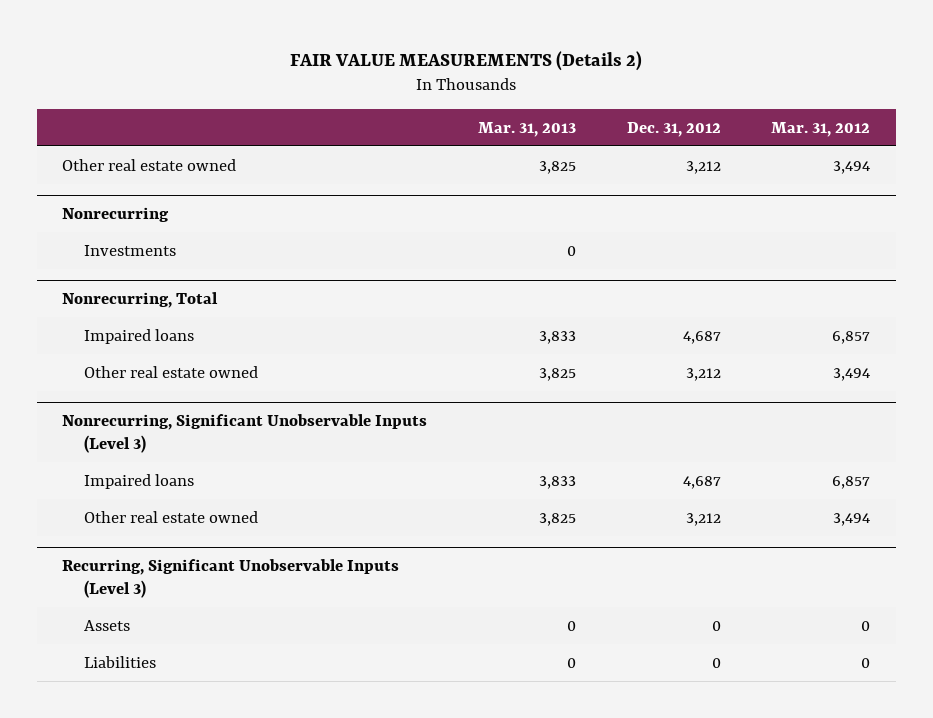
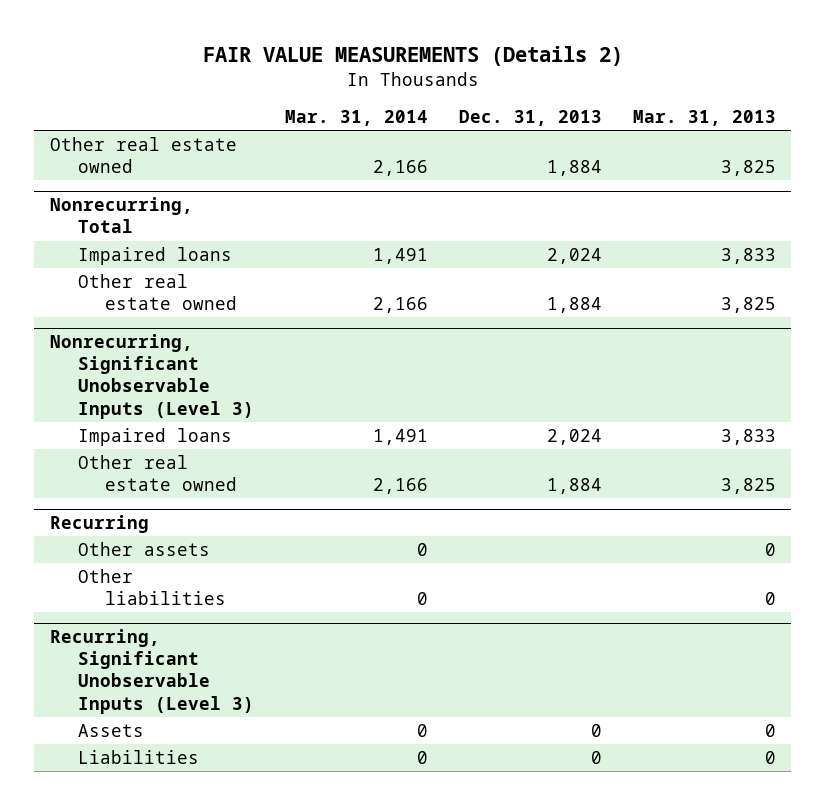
[626,121,721,137] Dec. 31, 2012 -> none
[771,121,871,137] Mar. 31, 2012 -> none
none -> [284,110,428,127] Mar. 31, 2014
none -> [458,110,602,127] Dec. 31, 2013
[62,207,170,223] Nonrecurring -> none
[83,244,176,256] Investments -> none
none -> [49,515,149,534] Recurring
none -> [77,541,210,556] Other assets
none -> [77,568,227,606] Other liabilities

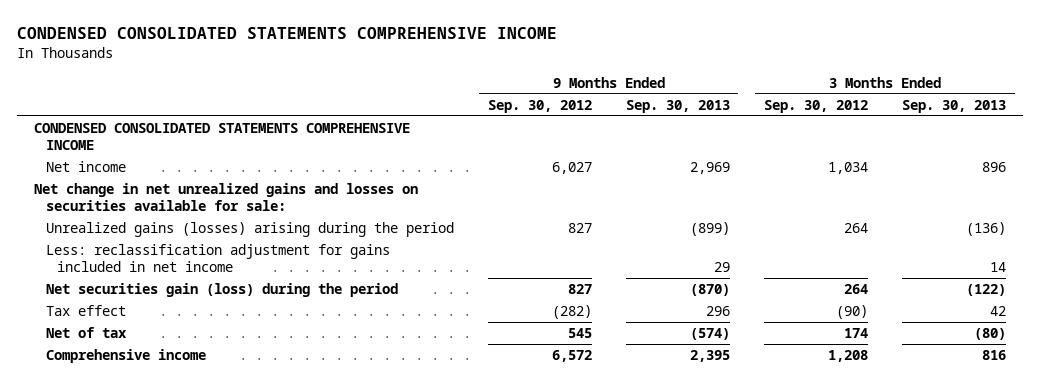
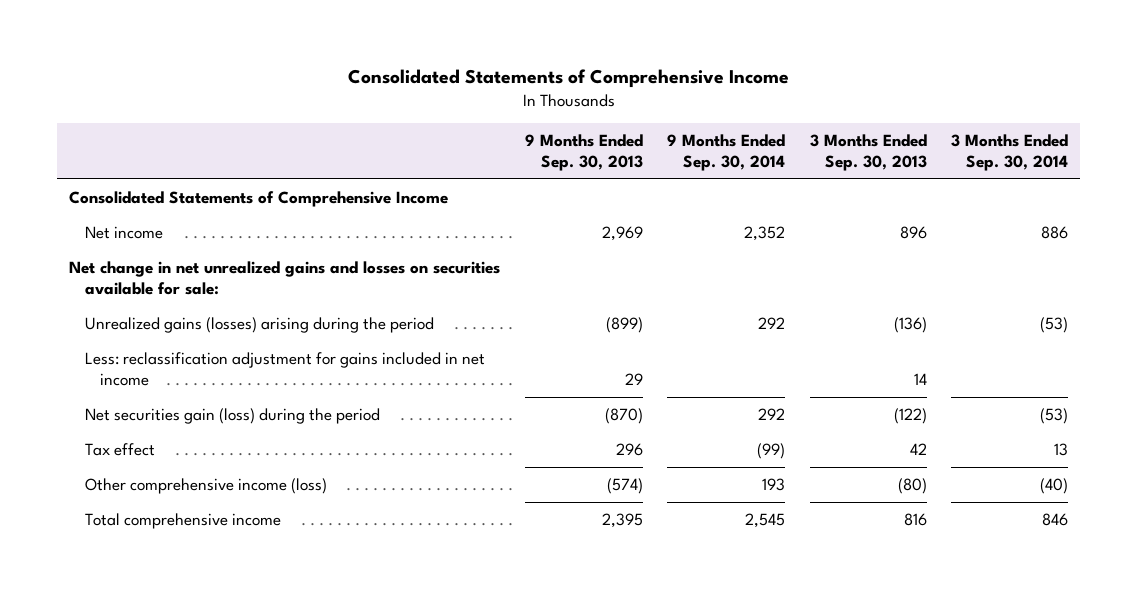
[16,26,557,39] CONDENSED CONSOLIDATED STATEMENTS COMPREHENSIVE INCOME -> [347,69,789,89] Consolidated Statements of Comprehensive Income
[487,99,592,113] Sep. 30, 2012 -> none
[763,99,868,113] Sep. 30, 2012 -> none
none -> [667,133,786,172] 9 Months Ended Sep. 30, 2014
none -> [950,133,1068,172] 3 Months Ended Sep. 30, 2014
[33,123,410,150] CONDENSED CONSOLIDATED STATEMENTS COMPREHENSIVE INCOME -> [69,190,449,207] Consolidated Statements of Comprehensive Income
[45,327,127,339] Net of tax -> [84,477,327,494] Other comprehensive income (loss)
[45,349,206,364] Comprehensive income -> [84,512,281,529] Total comprehensive income

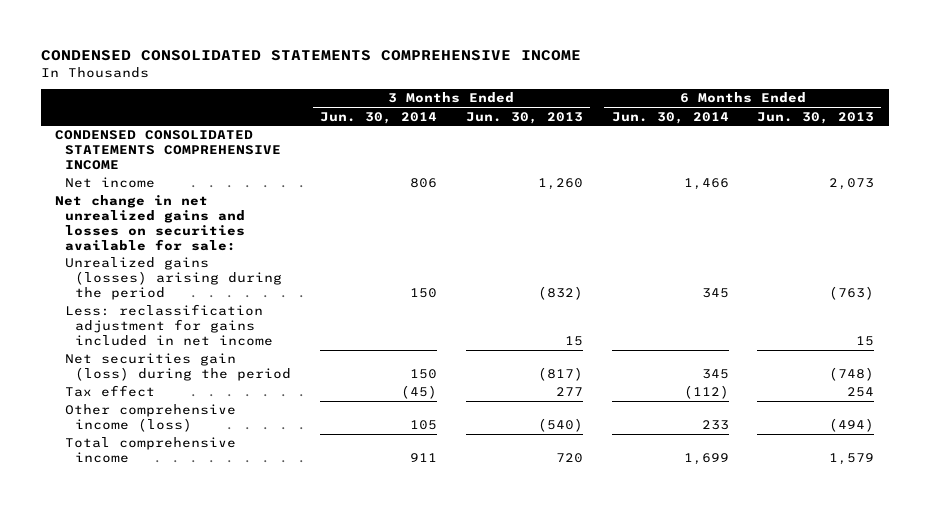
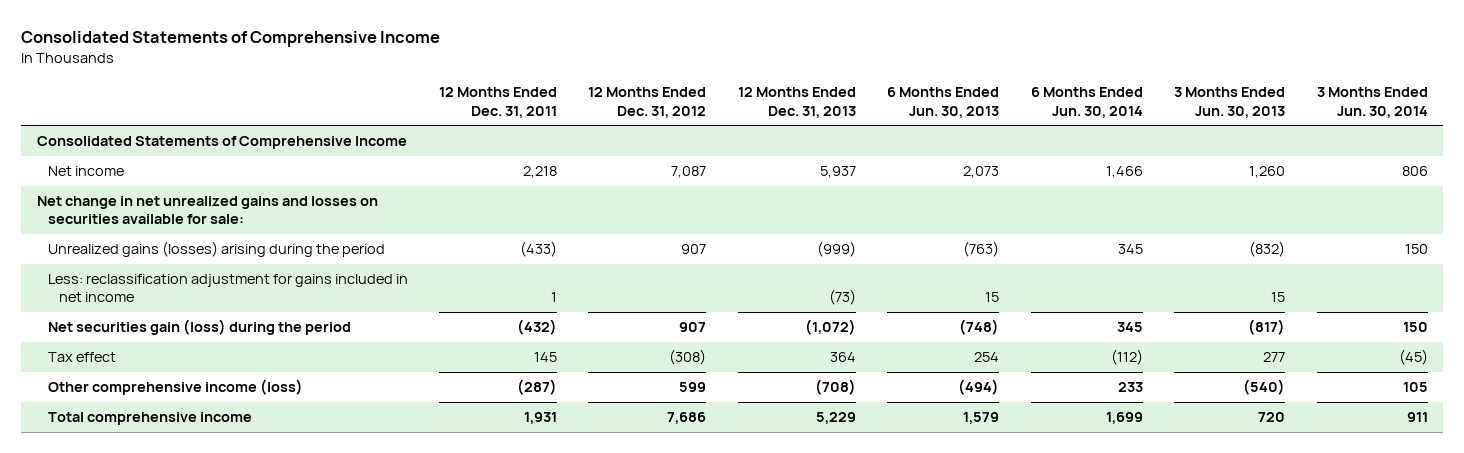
[40,50,581,62] CONDENSED CONSOLIDATED STATEMENTS COMPREHENSIVE INCOME -> [21,31,441,48] Consolidated Statements of Comprehensive Income
none -> [439,87,558,118] 12 Months Ended Dec. 31, 2011
none -> [588,87,707,118] 12 Months Ended Dec. 31, 2012
none -> [737,87,856,118] 12 Months Ended Dec. 31, 2013
[55,130,282,170] CONDENSED CONSOLIDATED STATEMENTS COMPREHENSIVE INCOME -> [36,136,407,150] Consolidated Statements of Comprehensive Income

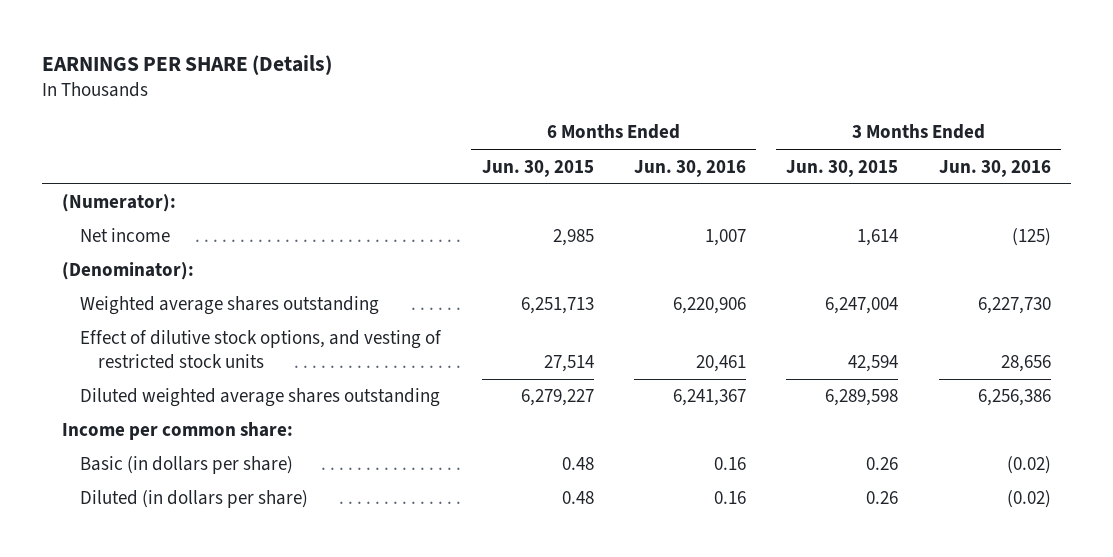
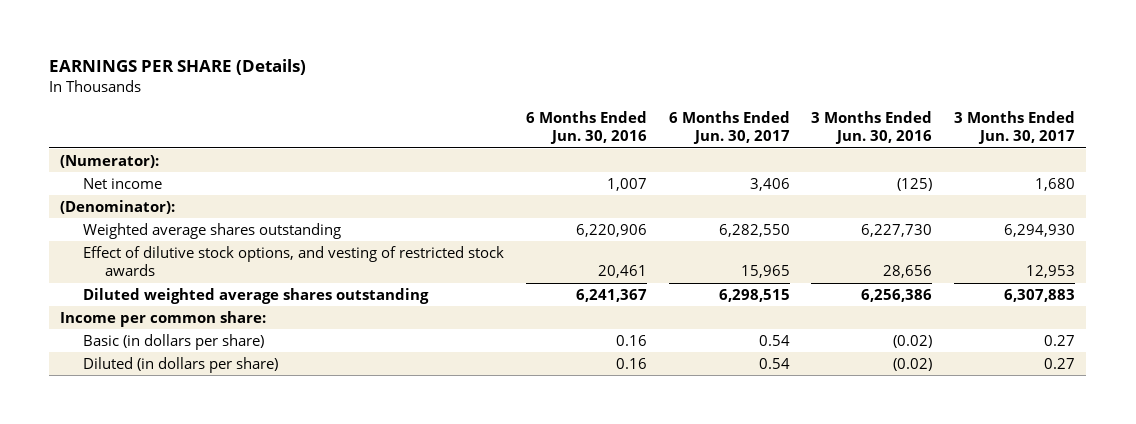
[481,159,594,177] Jun. 30, 2015 -> none
[786,159,899,177] Jun. 30, 2015 -> none
none -> [668,110,790,145] 6 Months Ended Jun. 30, 2017
none -> [954,110,1076,145] 3 Months Ended Jun. 30, 2017
[80,330,443,369] Effect of dilutive stock options, and vesting of restricted stock units -> [82,245,504,277] Effect of dilutive stock options, and vesting of restricted stock awards

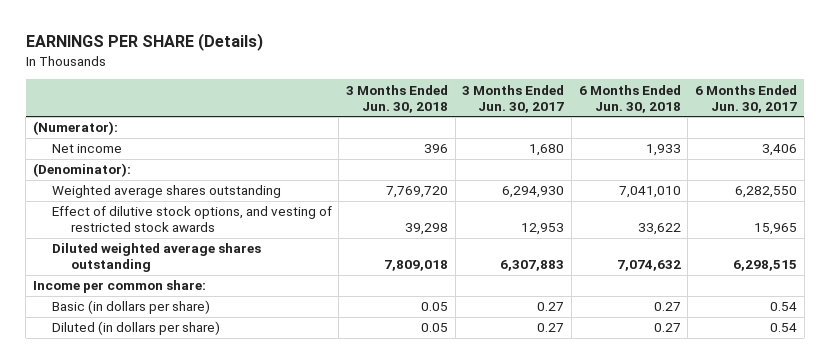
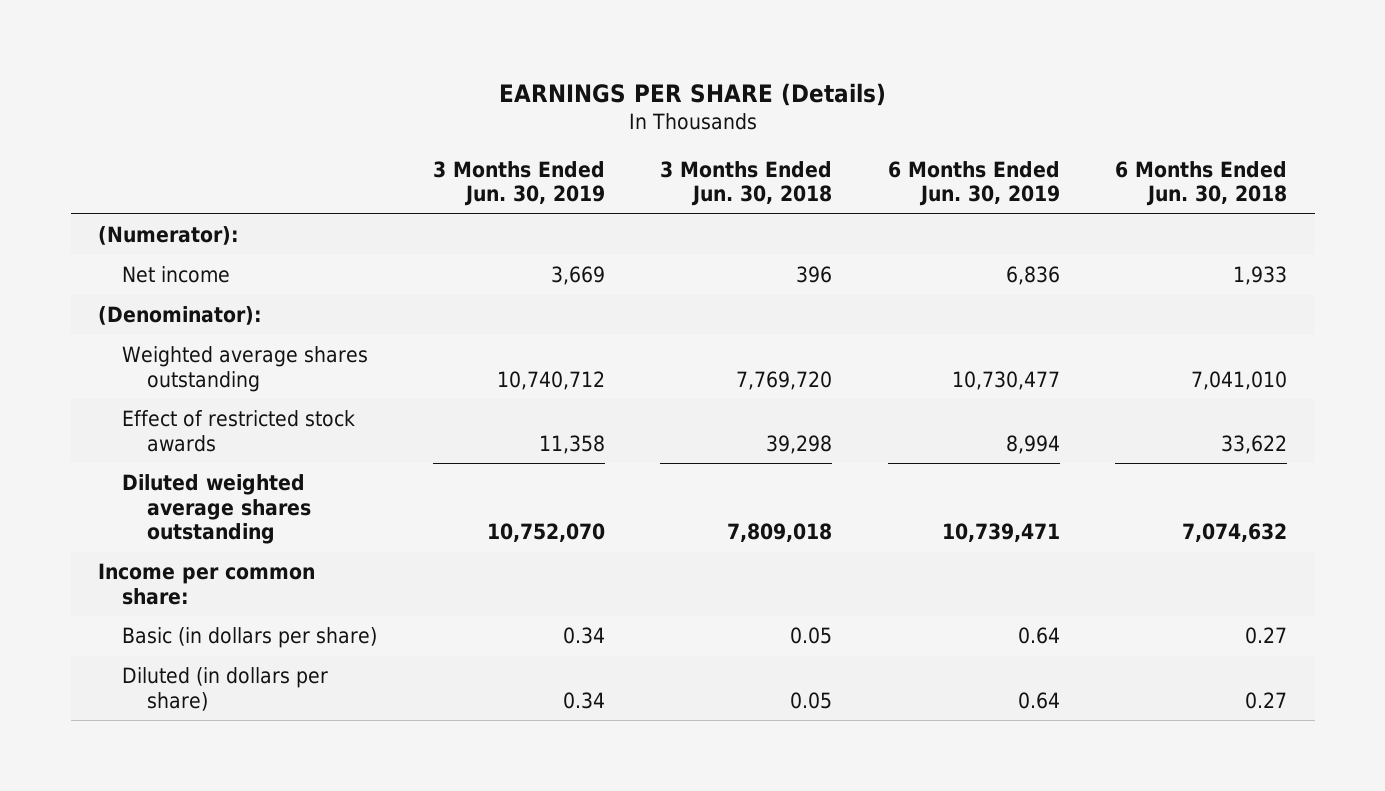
[462,84,565,113] 3 Months Ended Jun. 30, 2017 -> none
[694,84,797,113] 6 Months Ended Jun. 30, 2017 -> none
none -> [432,160,605,207] 3 Months Ended Jun. 30, 2019
none -> [887,160,1060,207] 6 Months Ended Jun. 30, 2019
[51,206,332,233] Effect of dilutive stock options, and vesting of restricted stock awards -> [122,410,356,452] Effect of restricted stock awards

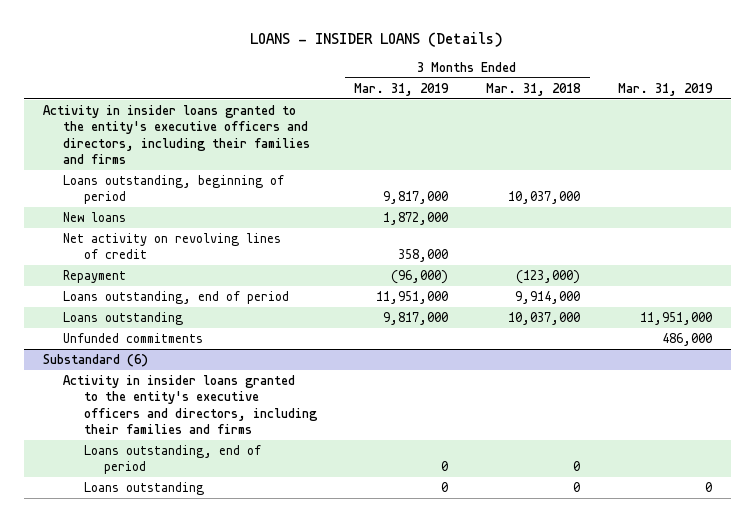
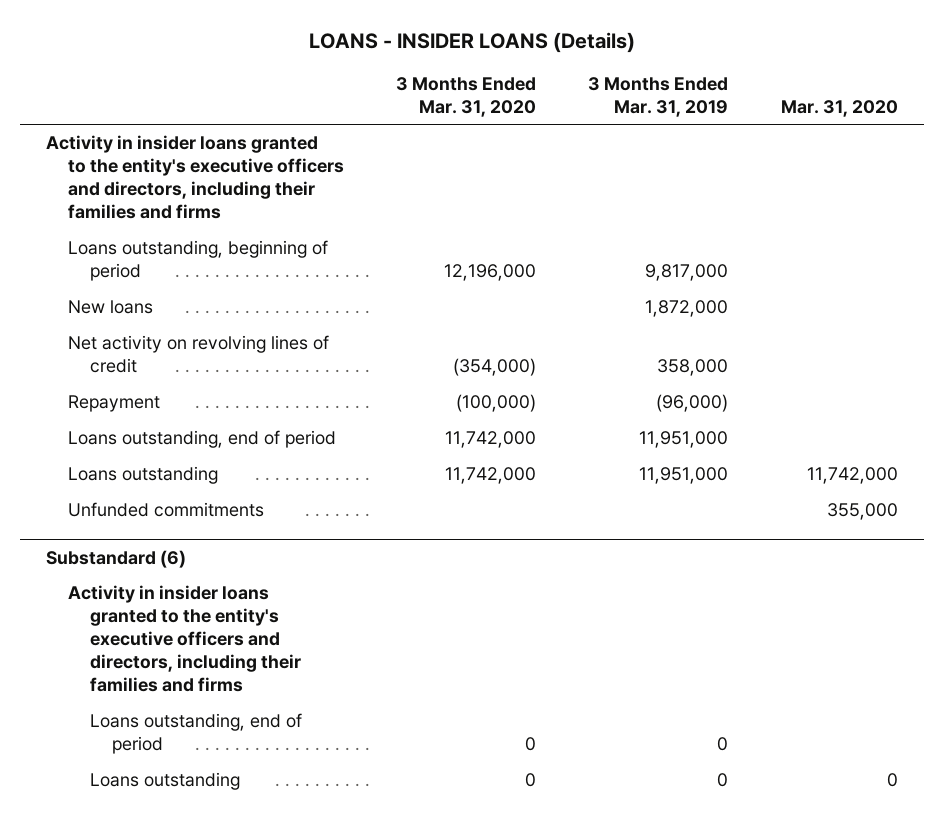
[486,82,582,96] Mar. 31, 2018 -> none
[618,82,714,96] Mar. 31, 2019 -> none
none -> [396,76,537,117] 3 Months Ended Mar. 31, 2020
none -> [780,99,898,117] Mar. 31, 2020
[383,311,449,325] 9,817,000 -> [639,467,729,485] 11,951,000

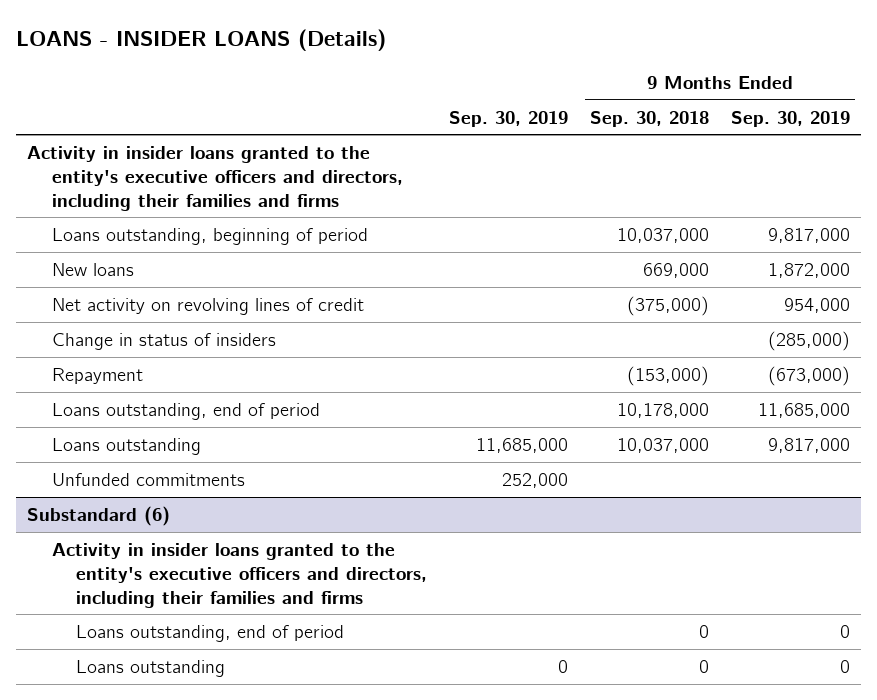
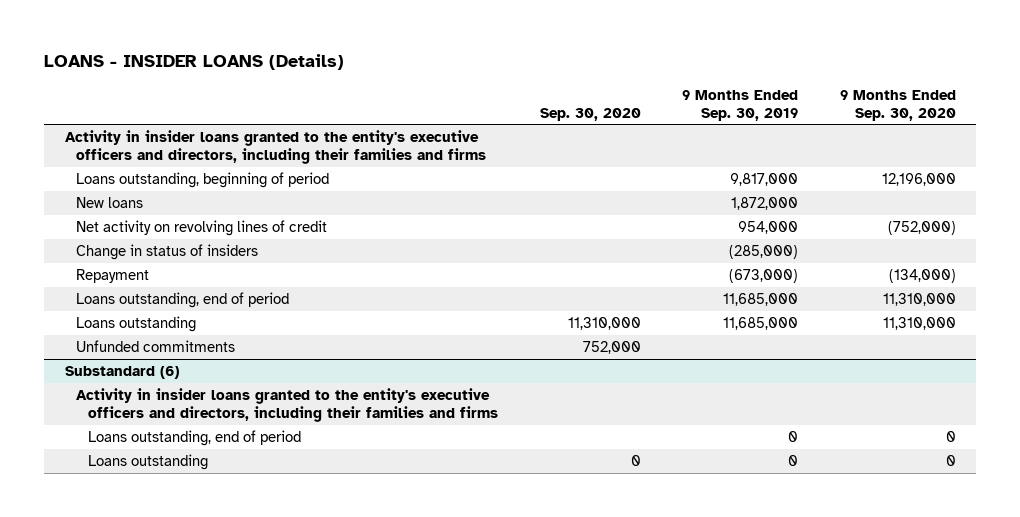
[449,110,569,127] Sep. 30, 2019 -> none
[590,110,710,127] Sep. 30, 2018 -> none
none -> [539,107,641,121] Sep. 30, 2020
none -> [839,89,956,121] 9 Months Ended Sep. 30, 2020
[767,438,850,454] 9,817,000 -> [723,316,799,330] 11,685,000

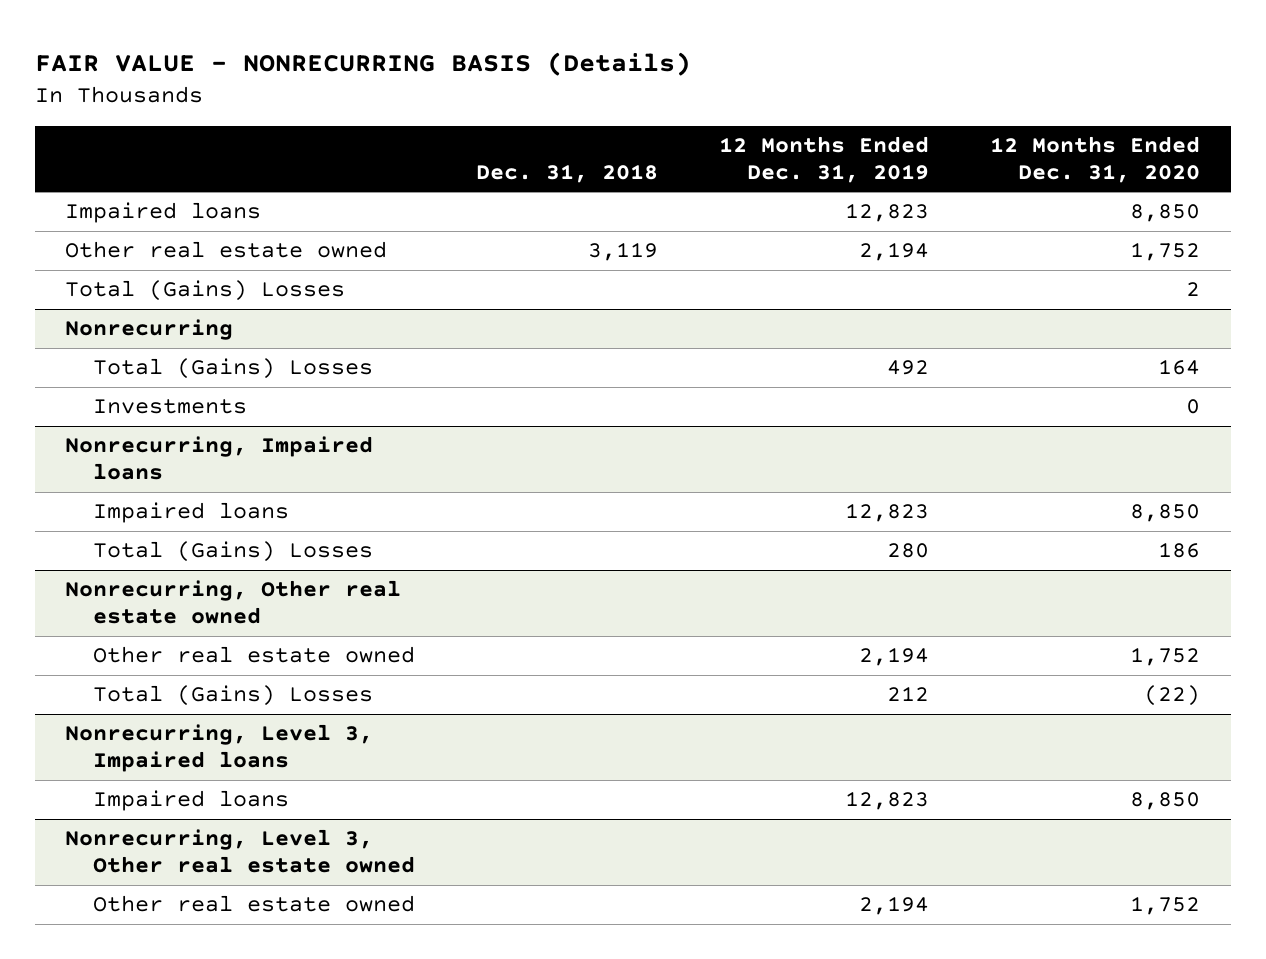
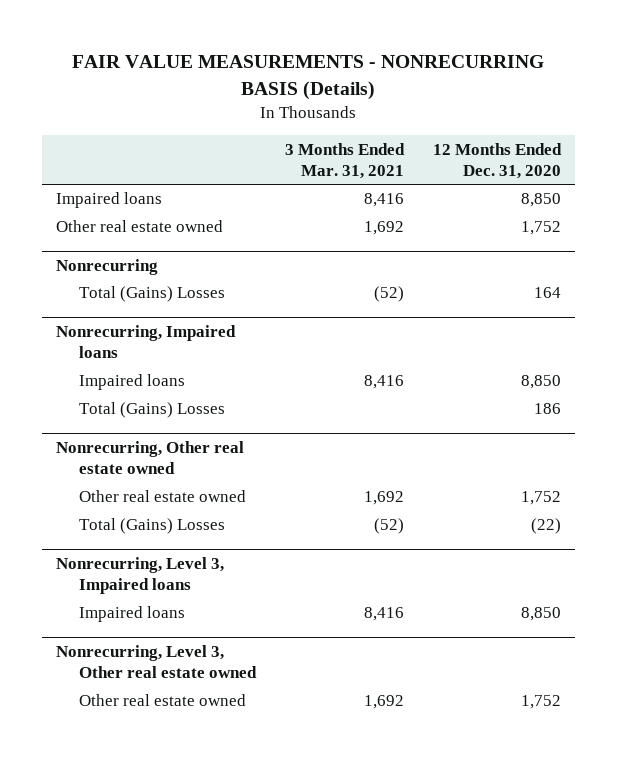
[34,51,691,76] FAIR VALUE - NONRECURRING BASIS (Details) -> [72,55,545,100] FAIR VALUE MEASUREMENTS - NONRECURRING BASIS (Details)
[475,163,658,183] Dec. 31, 2018 -> none
[719,135,930,183] 12 Months Ended Dec. 31, 2019 -> none
none -> [284,142,405,179] 3 Months Ended Mar. 31, 2021
[65,280,346,302] Total (Gains) Losses -> none
[92,399,247,415] Investments -> none

